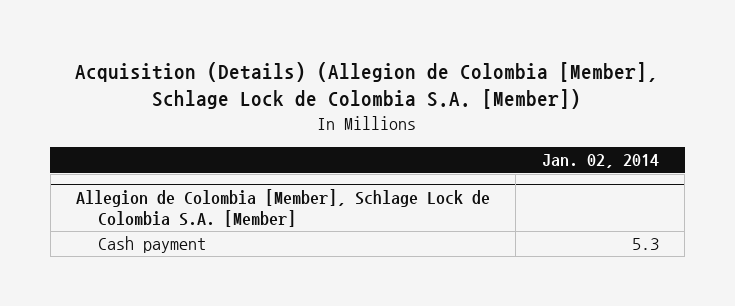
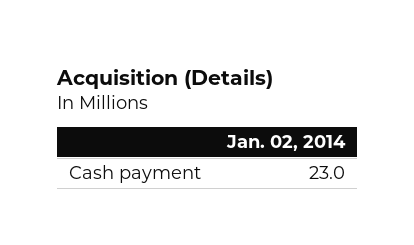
[75,61,659,110] Acquisition (Details) (Allegion de Colombia [Member], Schlage Lock de Colombia S.A. [Member]) -> [55,68,273,89] Acquisition (Details)
[76,188,491,227] Allegion de Colombia [Member], Schlage Lock de Colombia S.A. [Member] -> none
[631,238,659,251] 5.3 -> [308,166,345,180] 23.0

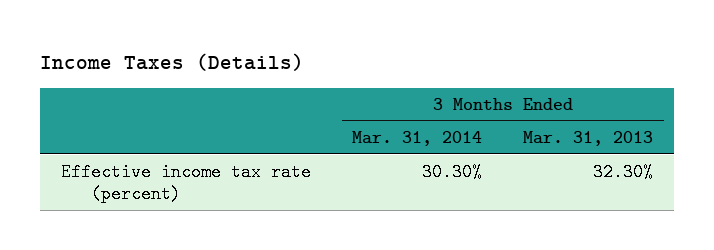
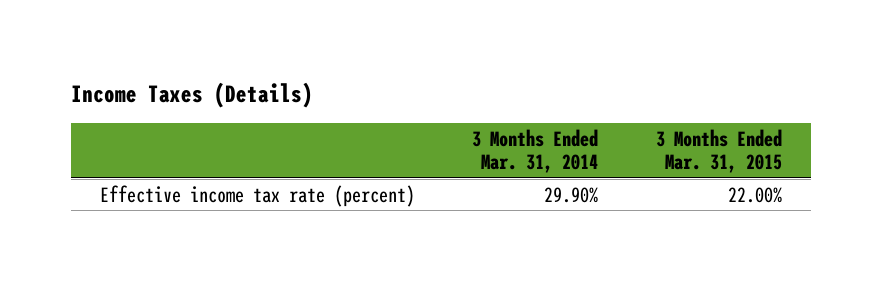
[523,130,654,146] Mar. 31, 2013 -> none
none -> [656,128,783,174] 3 Months Ended Mar. 31, 2015
[422,163,483,182] 30.30% -> [544,186,599,203] 29.90%

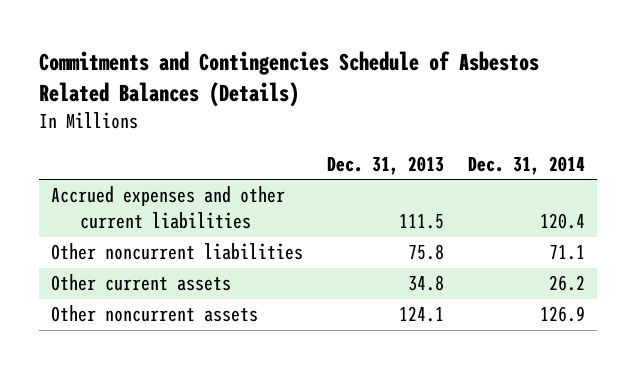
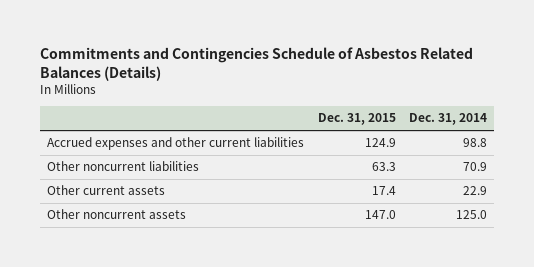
[326,155,444,175] Dec. 31, 2013 -> none
none -> [317,113,396,126] Dec. 31, 2015
[540,213,586,230] 120.4 -> [463,138,488,148] 98.8
[549,245,586,261] 71.1 -> [463,162,488,172] 70.9
[549,275,586,292] 26.2 -> [463,186,488,196] 22.9
[540,306,586,323] 126.9 -> [456,210,488,220] 125.0

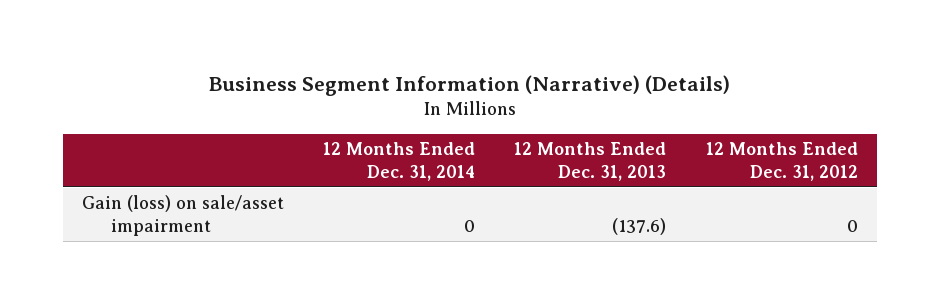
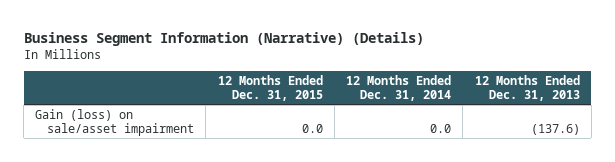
[705,141,858,182] 12 Months Ended Dec. 31, 2012 -> none
none -> [217,74,323,101] 12 Months Ended Dec. 31, 2015
[464,220,476,233] 0 -> [430,123,452,133] 0.0

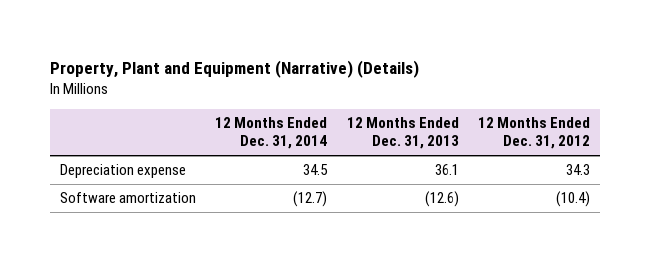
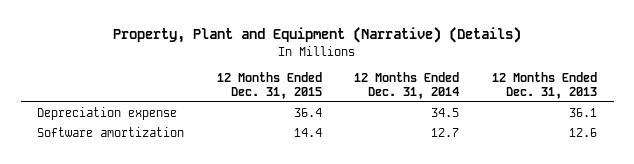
[477,116,590,150] 12 Months Ended Dec. 31, 2012 -> none
none -> [216,71,322,100] 12 Months Ended Dec. 31, 2015
[293,191,328,208] (12.7) -> [431,128,460,138] 12.7
[424,191,459,208] (12.6) -> [569,128,598,138] 12.6

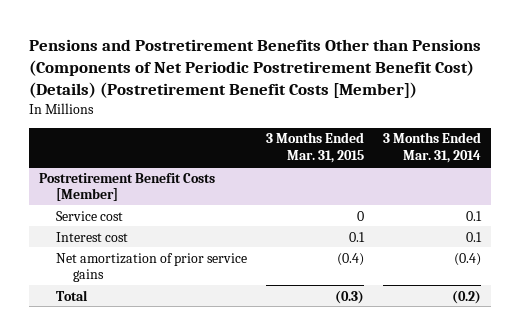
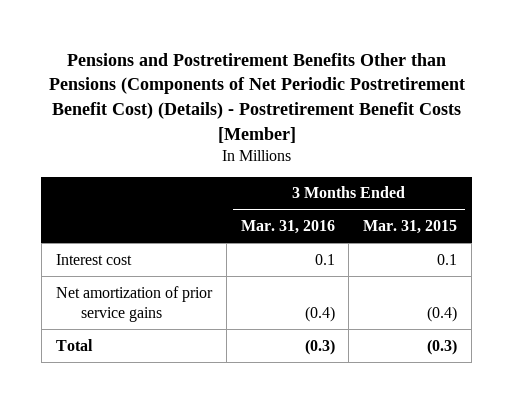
[28,38,481,98] Pensions and Postretirement Benefits Other than Pensions (Components of Net Periodic Postretirement Benefit Cost) (Details) (Postretirement Benefit Costs [Member]) -> [48,52,465,143] Pensions and Postretirement Benefits Other than Pensions (Components of Net Periodic Postretirement Benefit Cost) (Details) - Postretirement Benefit Costs [Member]
[383,132,482,164] 3 Months Ended Mar. 31, 2014 -> none
none -> [240,220,335,235] Mar. 31, 2016
[38,172,215,202] Postretirement Benefit Costs [Member] -> none
[55,210,123,221] Service cost -> none

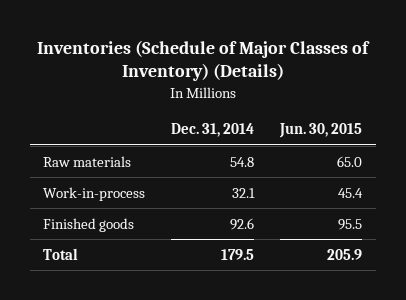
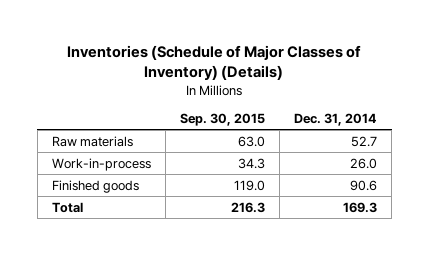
[279,123,363,139] Jun. 30, 2015 -> none
none -> [179,113,265,127] Sep. 30, 2015
[230,156,255,167] 54.8 -> [351,135,378,147] 52.7
[232,187,256,198] 32.1 -> [350,157,378,169] 26.0
[230,217,255,230] 92.6 -> [350,179,378,191] 90.6
[221,248,255,260] 179.5 -> [343,201,378,213] 169.3

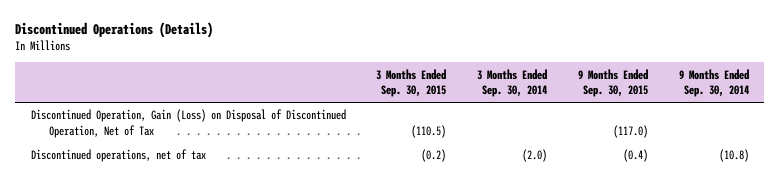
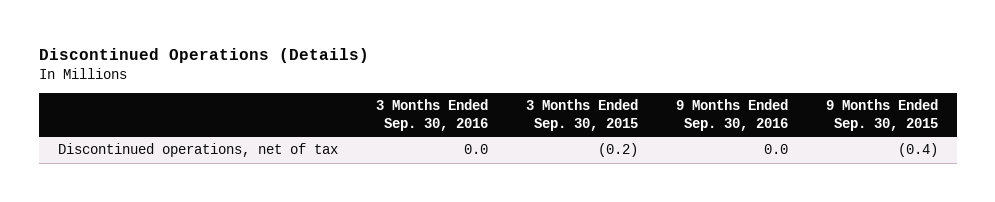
[477,68,548,98] 3 Months Ended Sep. 30, 2014 -> none
[678,68,749,98] 9 Months Ended Sep. 30, 2014 -> none
none -> [375,99,488,131] 3 Months Ended Sep. 30, 2016
none -> [675,99,788,131] 9 Months Ended Sep. 30, 2016
[30,109,346,138] Discontinued Operation, Gain (Loss) on Disposal of Discontinued Operation, Net of Tax -> none

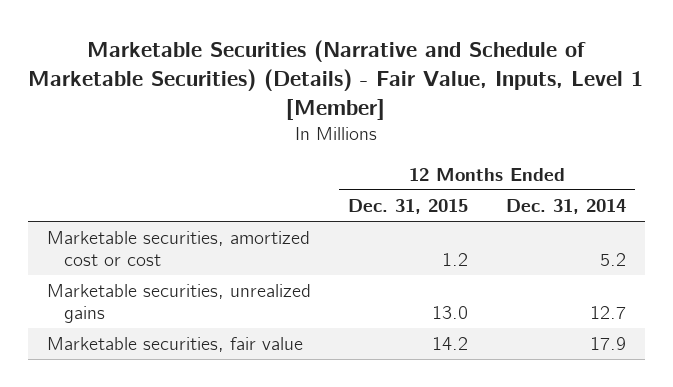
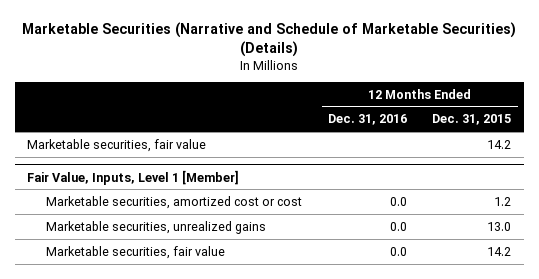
[28,40,644,120] Marketable Securities (Narrative and Schedule of Marketable Securities) (Details) - Fair Value, Inputs, Level 1 [Member] -> [22,21,517,57] Marketable Securities (Narrative and Schedule of Marketable Securities) (Details)
[505,199,626,215] Dec. 31, 2014 -> none
none -> [327,114,407,126] Dec. 31, 2016
none -> [27,138,207,152] Marketable securities, fair value
none -> [27,169,240,185] Fair Value, Inputs, Level 1 [Member]

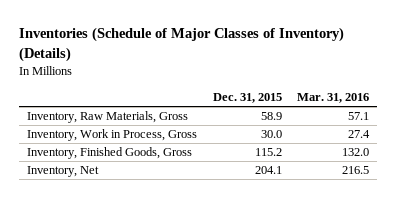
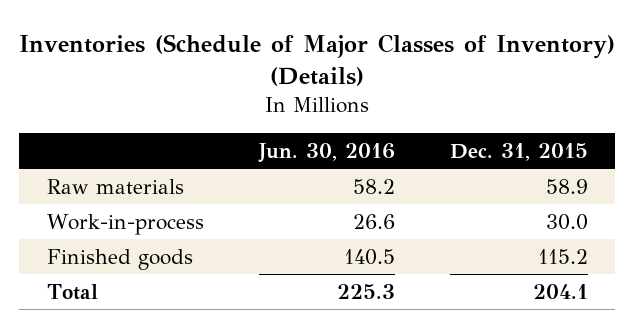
[297,93,370,104] Mar. 31, 2016 -> none
none -> [257,142,395,163] Jun. 30, 2016
[26,111,188,124] Inventory, Raw Materials, Gross -> [46,178,184,194] Raw materials
[26,129,197,142] Inventory, Work in Process, Gross -> [46,213,204,235] Work-in-process
[26,147,192,160] Inventory, Finished Goods, Gross -> [46,248,193,270] Finished goods
[26,166,99,178] Inventory, Net -> [46,283,98,300] Total

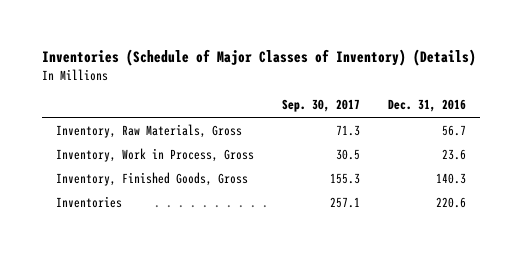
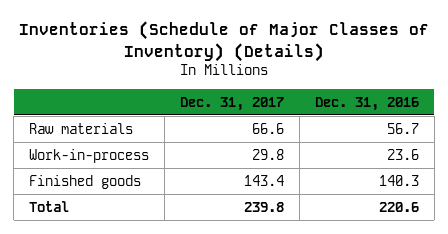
[282,99,361,113] Sep. 30, 2017 -> none
none -> [180,96,285,111] Dec. 31, 2017
[56,123,243,138] Inventory, Raw Materials, Gross -> [29,122,134,134] Raw materials
[56,147,255,162] Inventory, Work in Process, Gross -> [29,148,150,163] Work-in-process
[56,171,249,186] Inventory, Finished Goods, Gross -> [29,174,142,189] Finished goods
[56,195,123,208] Inventories -> [29,200,70,212] Total

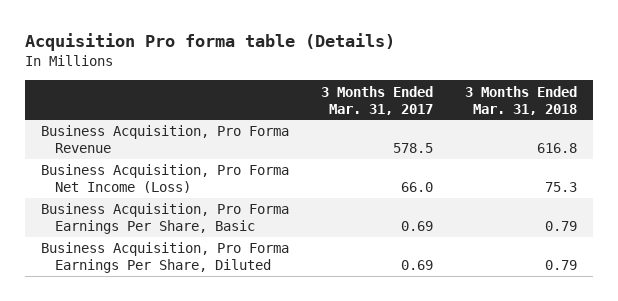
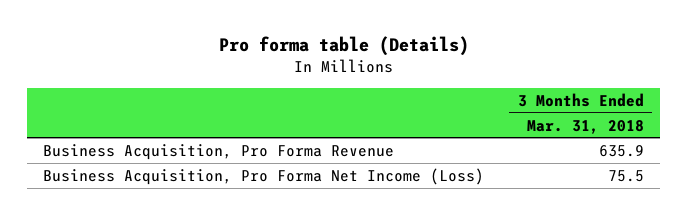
[25,33,396,52] Acquisition Pro forma table (Details) -> [218,36,469,57] Pro forma table (Details)
[321,85,434,115] 3 Months Ended Mar. 31, 2017 -> none
[41,203,290,235] Business Acquisition, Pro Forma Earnings Per Share, Basic -> none
[41,242,290,274] Business Acquisition, Pro Forma Earnings Per Share, Diluted -> none
[537,143,578,154] 616.8 -> [598,144,644,157] 635.9
[545,182,578,193] 75.3 -> [607,169,644,182] 75.5

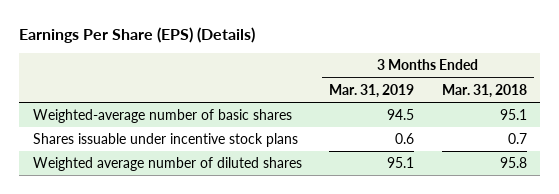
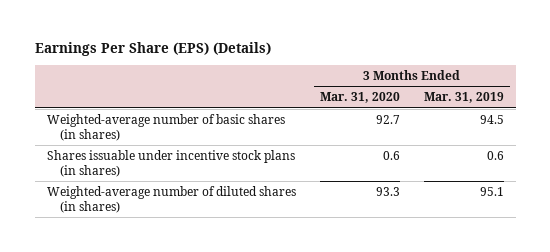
[441,83,527,98] Mar. 31, 2018 -> none
none -> [319,92,400,104] Mar. 31, 2020
[32,109,292,124] Weighted-average number of basic shares -> [46,113,285,142] Weighted-average number of basic shares (in shares)
[32,133,298,148] Shares issuable under incentive stock plans -> [46,149,295,178] Shares issuable under incentive stock plans (in shares)
[32,157,302,172] Weighted average number of diluted shares -> [46,185,296,214] Weighted-average number of diluted shares (in shares)

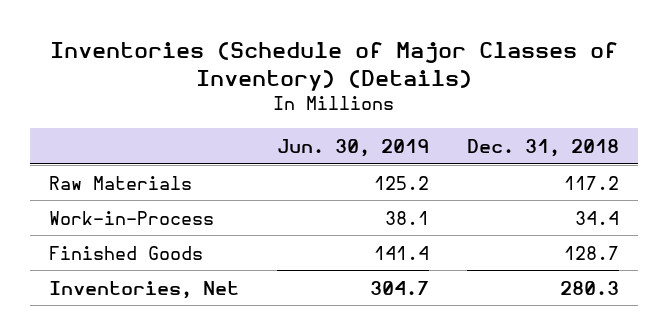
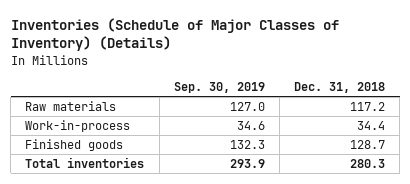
[276,139,429,158] Jun. 30, 2019 -> none
none -> [173,81,265,93] Sep. 30, 2019
[48,175,192,190] Raw Materials -> [25,101,117,112] Raw materials
[48,210,214,225] Work-in-Process -> [25,120,131,133] Work-in-process
[48,245,203,260] Finished Goods -> [25,139,124,152] Finished goods
[48,280,239,299] Inventories, Net -> [25,157,145,169] Total inventories

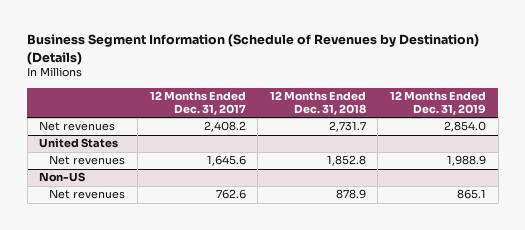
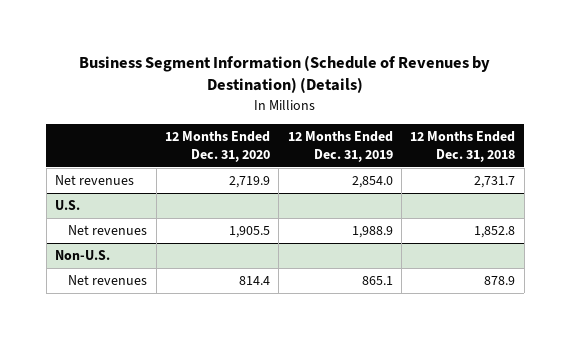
[149,90,246,116] 12 Months Ended Dec. 31, 2017 -> none
none -> [164,130,270,162] 12 Months Ended Dec. 31, 2020
[39,138,119,149] United States -> [55,200,81,211] U.S.
[39,172,86,183] Non-US -> [55,250,111,261] Non-U.S.

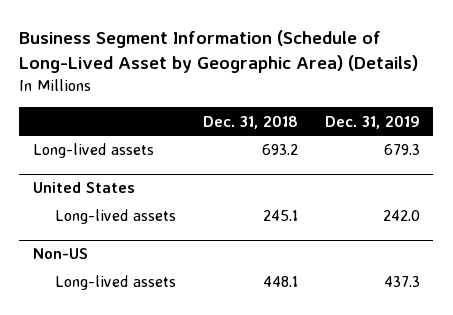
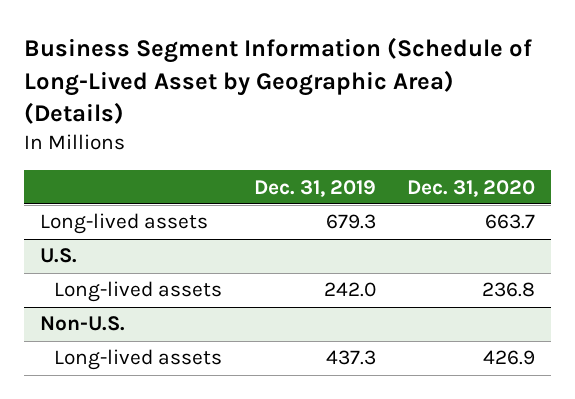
[203,114,299,129] Dec. 31, 2018 -> none
none -> [407,179,536,197] Dec. 31, 2020
[32,182,135,194] United States -> [39,248,77,264] U.S.
[32,248,88,260] Non-US -> [39,316,125,332] Non-U.S.

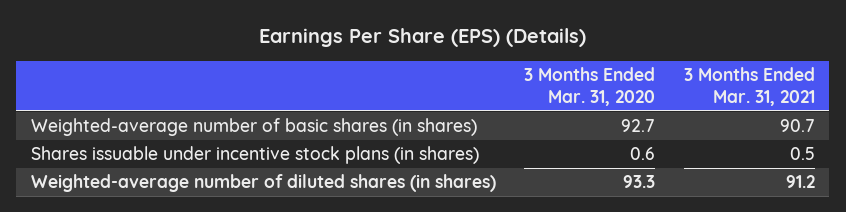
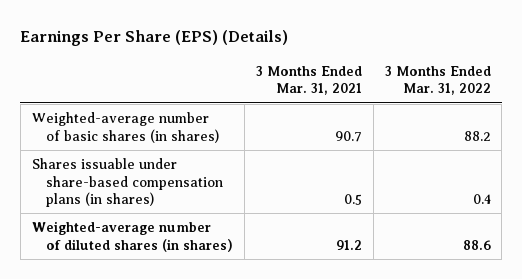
[524,66,656,107] 3 Months Ended Mar. 31, 2020 -> none
none -> [384,65,491,96] 3 Months Ended Mar. 31, 2022
[30,146,479,165] Shares issuable under incentive stock plans (in shares) -> [31,158,224,207] Shares issuable under share-based compensation plans (in shares)

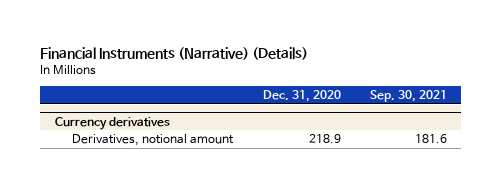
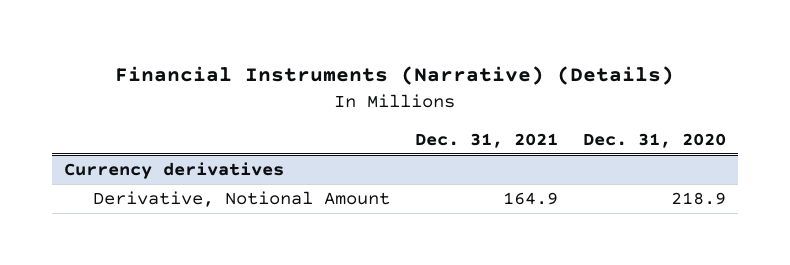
[369,90,447,103] Sep. 30, 2021 -> none
none -> [414,133,558,149] Dec. 31, 2021
[72,134,235,147] Derivatives, notional amount -> [93,190,391,207] Derivative, Notional Amount

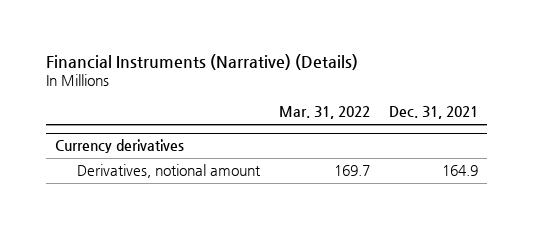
[582,133,726,149] Dec. 31, 2020 -> none
none -> [278,106,370,120] Mar. 31, 2022
[93,190,391,207] Derivative, Notional Amount -> [76,164,261,179] Derivatives, notional amount

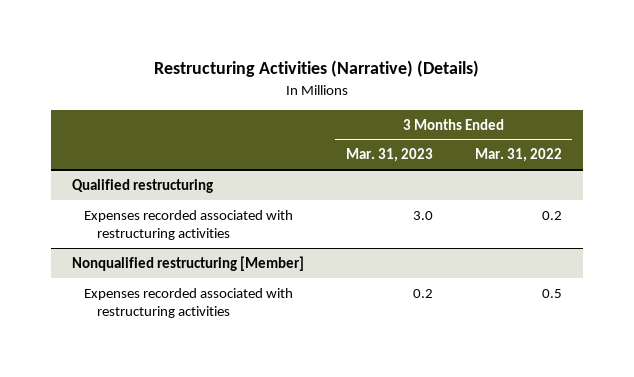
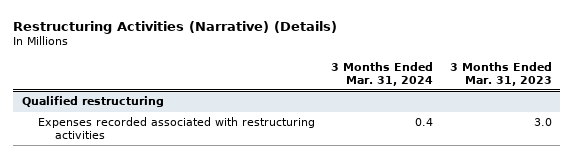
[474,148,562,163] Mar. 31, 2022 -> none
none -> [331,61,434,86] 3 Months Ended Mar. 31, 2024
[71,255,304,271] Nonqualified restructuring [Member] -> none
[84,287,294,319] Expenses recorded associated with restructuring activities -> none

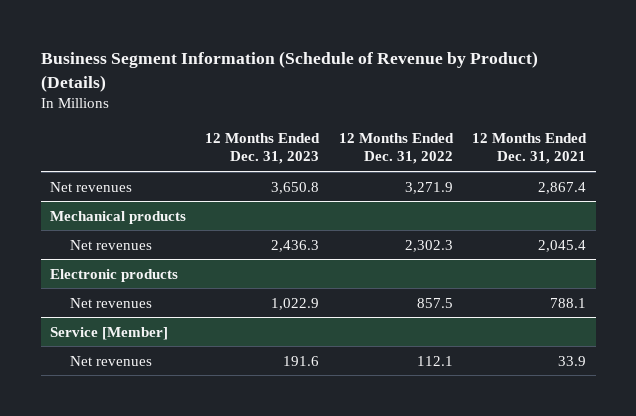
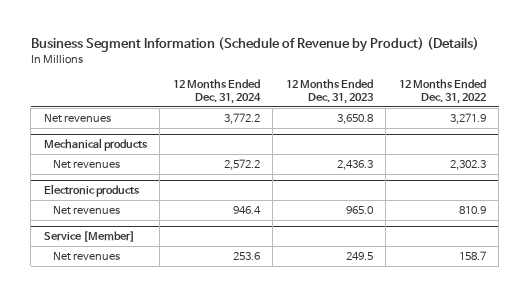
[471,132,587,165] 12 Months Ended Dec. 31, 2021 -> none
none -> [172,78,261,104] 12 Months Ended Dec. 31, 2024
[271,297,320,310] 1,022.9 -> [345,205,373,214] 965.0
[416,297,453,308] 857.5 -> [458,205,486,214] 810.9
[283,355,320,366] 191.6 -> [345,251,373,260] 249.5
[416,355,453,366] 112.1 -> [458,250,486,260] 158.7

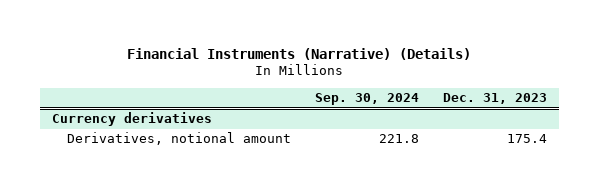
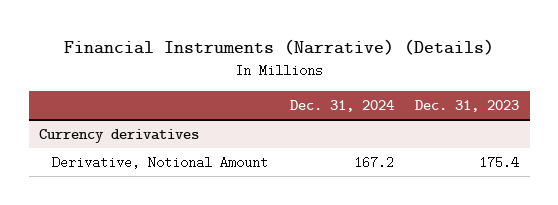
[315,93,420,106] Sep. 30, 2024 -> none
none -> [289,100,394,113] Dec. 31, 2024
[66,132,291,146] Derivatives, notional amount -> [52,155,269,169] Derivative, Notional Amount

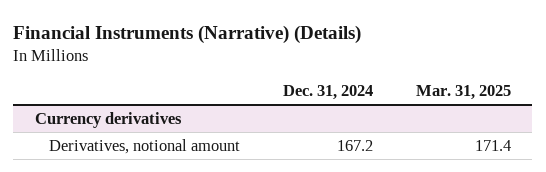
[414,100,519,113] Dec. 31, 2023 -> none
none -> [416,85,512,101] Mar. 31, 2025
[52,155,269,169] Derivative, Notional Amount -> [49,138,241,154] Derivatives, notional amount

